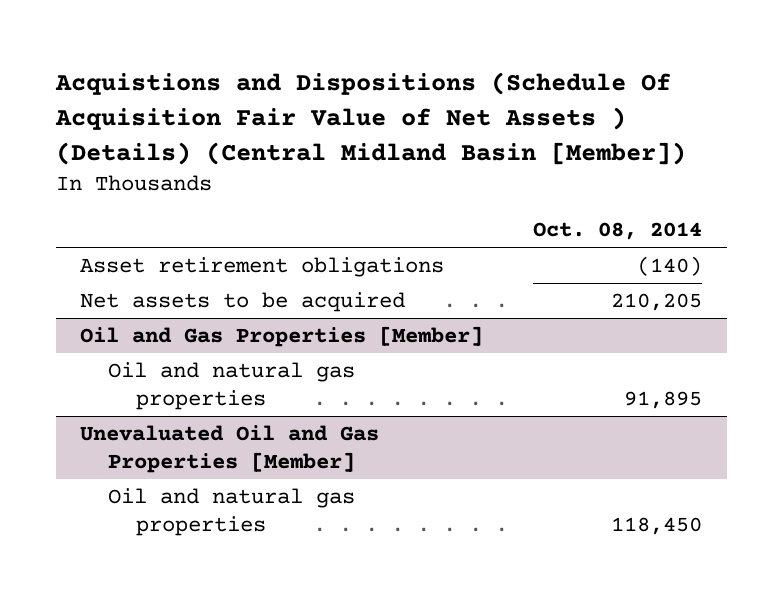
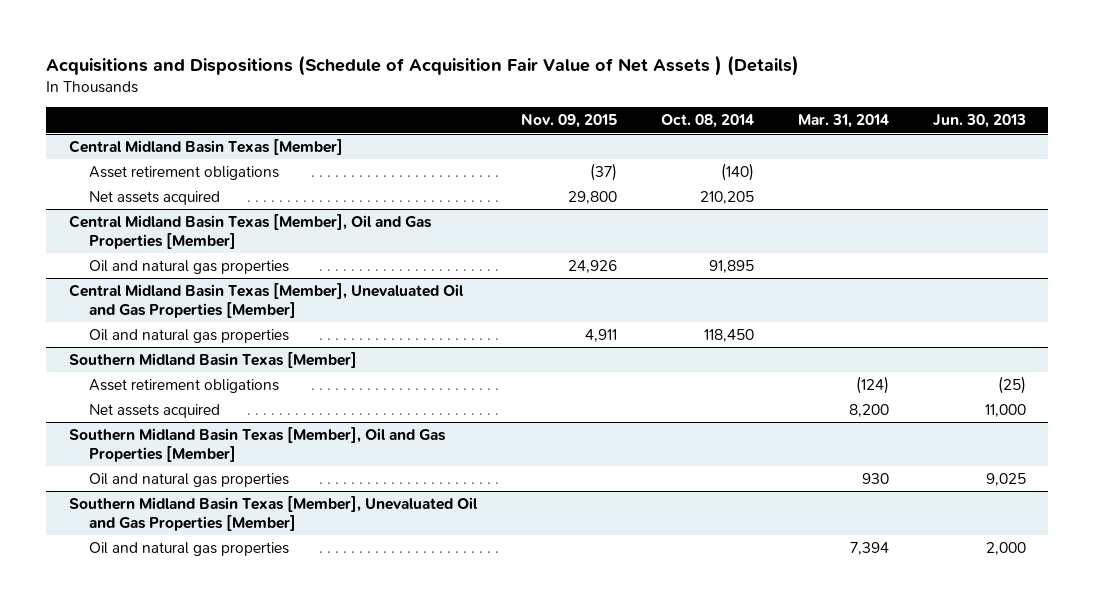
[54,72,686,165] Acquistions and Dispositions (Schedule Of Acquisition Fair Value of Net Assets ) (Details) (Central Midland Basin [Member]) -> [46,54,800,76] Acquisitions and Dispositions (Schedule of Acquisition Fair Value of Net Assets ) (Details)
none -> [520,114,617,129] Nov. 09, 2015
none -> [798,114,890,129] Mar. 31, 2014
none -> [933,114,1027,129] Jun. 30, 2013
none -> [68,139,343,156] Central Midland Basin Texas [Member]
[80,292,406,313] Net assets to be acquired -> [88,191,220,206] Net assets acquired
[80,326,484,348] Oil and Gas Properties [Member] -> [68,214,432,249] Central Midland Basin Texas [Member], Oil and Gas Properties [Member]
[80,425,380,474] Unevaluated Oil and Gas Properties [Member] -> [68,283,464,318] Central Midland Basin Texas [Member], Unevaluated Oil and Gas Properties [Member]
none -> [68,352,357,369] Southern Midland Basin Texas [Member]
none -> [88,379,279,394] Asset retirement obligations
none -> [88,404,220,419] Net assets acquired
none -> [68,427,446,462] Southern Midland Basin Texas [Member], Oil and Gas Properties [Member]
none -> [88,473,289,488] Oil and natural gas properties
none -> [68,496,478,531] Southern Midland Basin Texas [Member], Unevaluated Oil and Gas Properties [Member]
none -> [88,542,289,557] Oil and natural gas properties

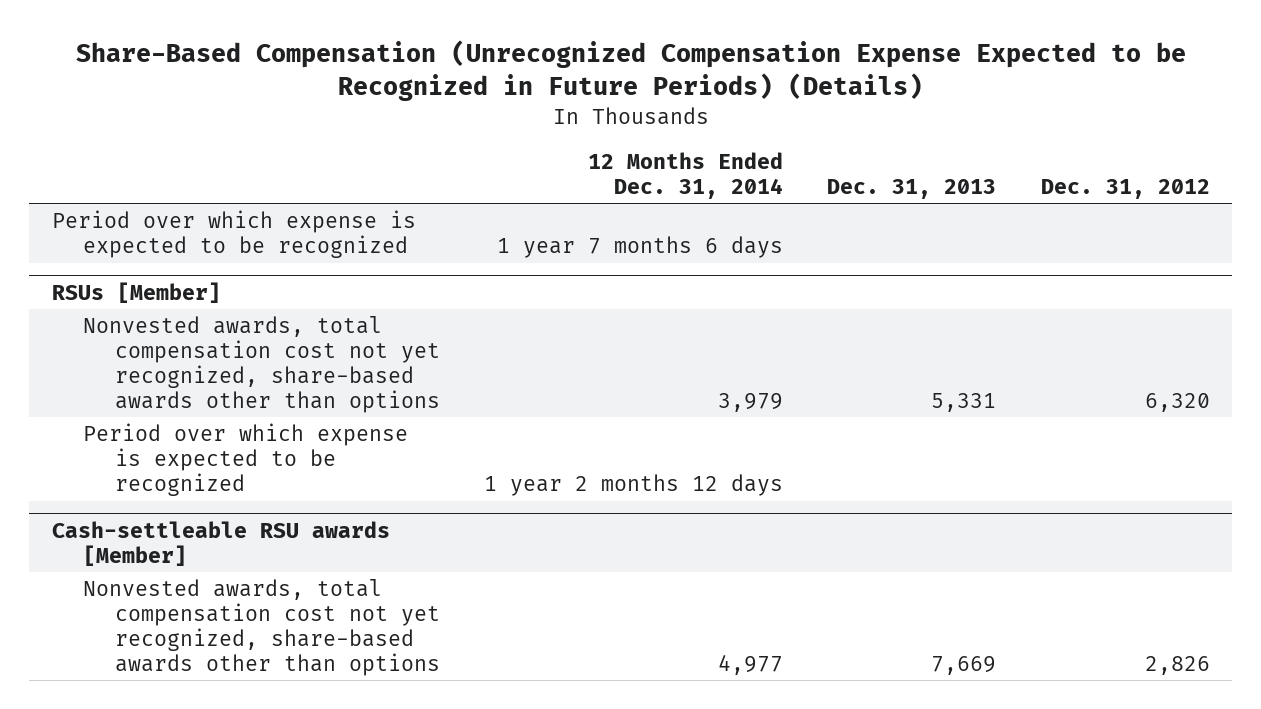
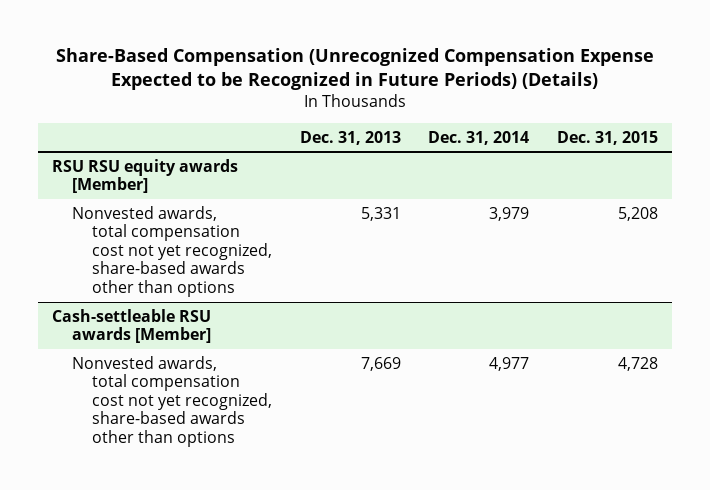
[588,151,784,199] 12 Months Ended Dec. 31, 2014 -> none
[1040,178,1210,199] Dec. 31, 2012 -> none
none -> [428,130,530,145] Dec. 31, 2014
none -> [557,130,659,145] Dec. 31, 2015
[51,210,416,259] Period over which expense is expected to be recognized -> none
[51,281,221,303] RSUs [Member] -> [51,158,238,194] RSU RSU equity awards [Member]
[83,423,409,497] Period over which expense is expected to be recognized -> none

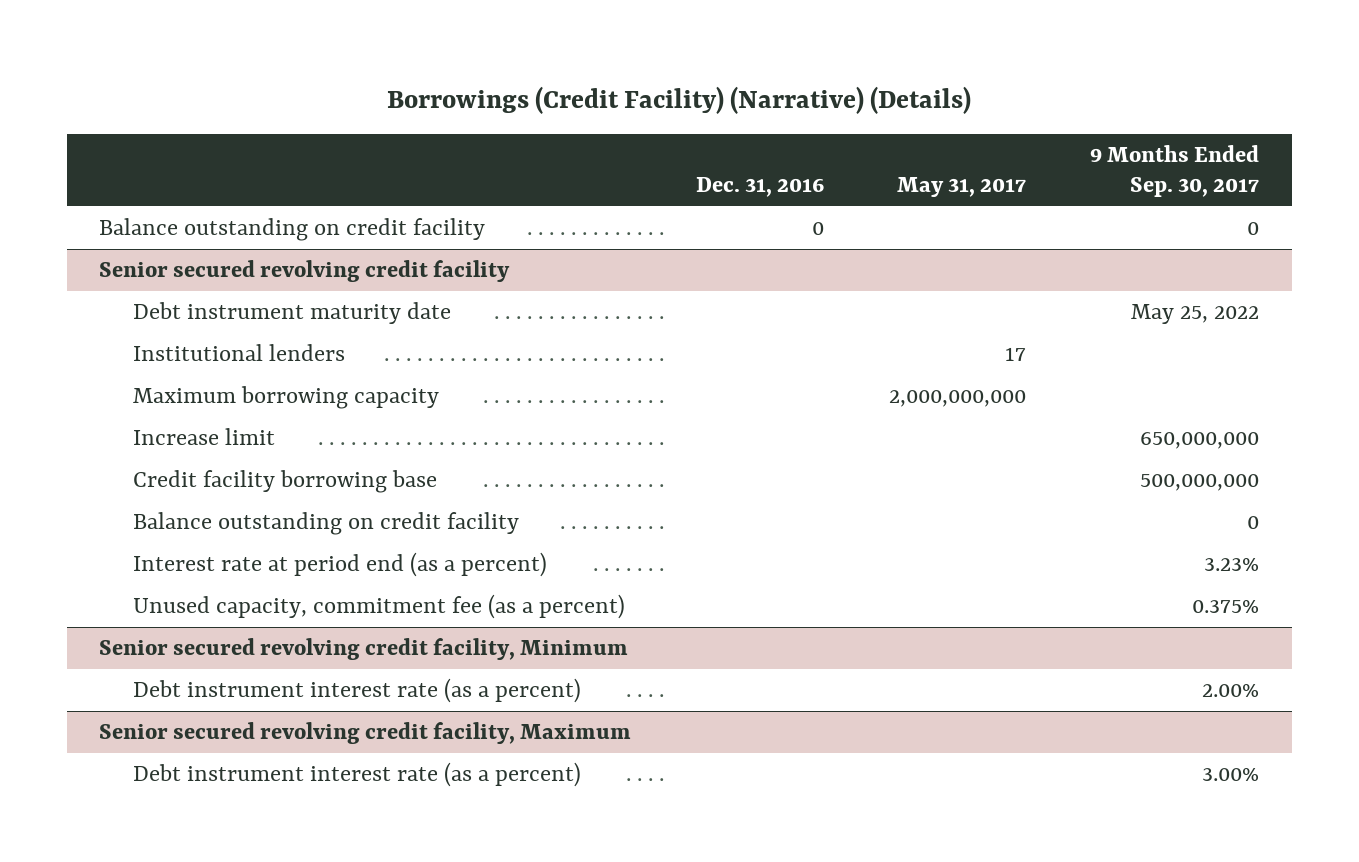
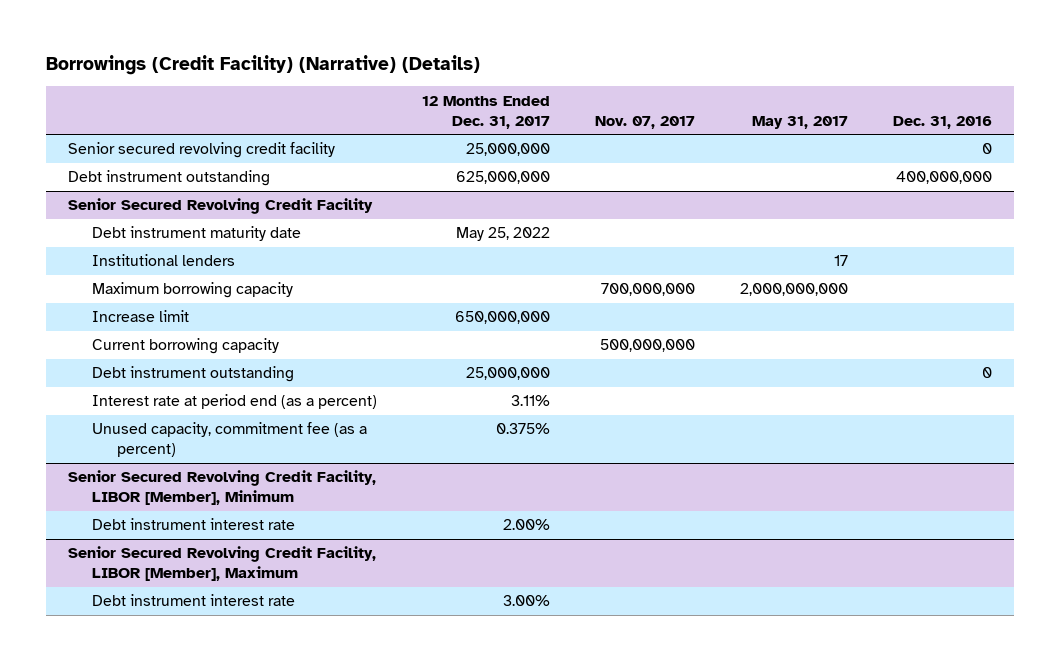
[1090,145,1260,198] 9 Months Ended Sep. 30, 2017 -> none
none -> [422,95,551,129] 12 Months Ended Dec. 31, 2017
none -> [595,115,696,129] Nov. 07, 2017
[99,218,486,242] Balance outstanding on credit facility -> none
none -> [68,142,336,159] Senior secured revolving credit facility
none -> [68,170,271,187] Debt instrument outstanding
[99,260,511,283] Senior secured revolving credit facility -> [68,198,374,215] Senior Secured Revolving Credit Facility
[132,512,519,536] Balance outstanding on credit facility -> none
[132,470,437,494] Credit facility borrowing base -> [92,338,280,355] Current borrowing capacity
none -> [92,366,295,383] Debt instrument outstanding
[99,638,629,661] Senior secured revolving credit facility, Minimum -> [68,470,377,506] Senior Secured Revolving Credit Facility, LIBOR [Member], Minimum
[132,678,581,704] Debt instrument interest rate (as a percent) -> [92,518,296,531] Debt instrument interest rate
[99,722,632,745] Senior secured revolving credit facility, Maximum -> [68,546,377,582] Senior Secured Revolving Credit Facility, LIBOR [Member], Maximum
[132,762,581,788] Debt instrument interest rate (as a percent) -> [92,594,296,607] Debt instrument interest rate

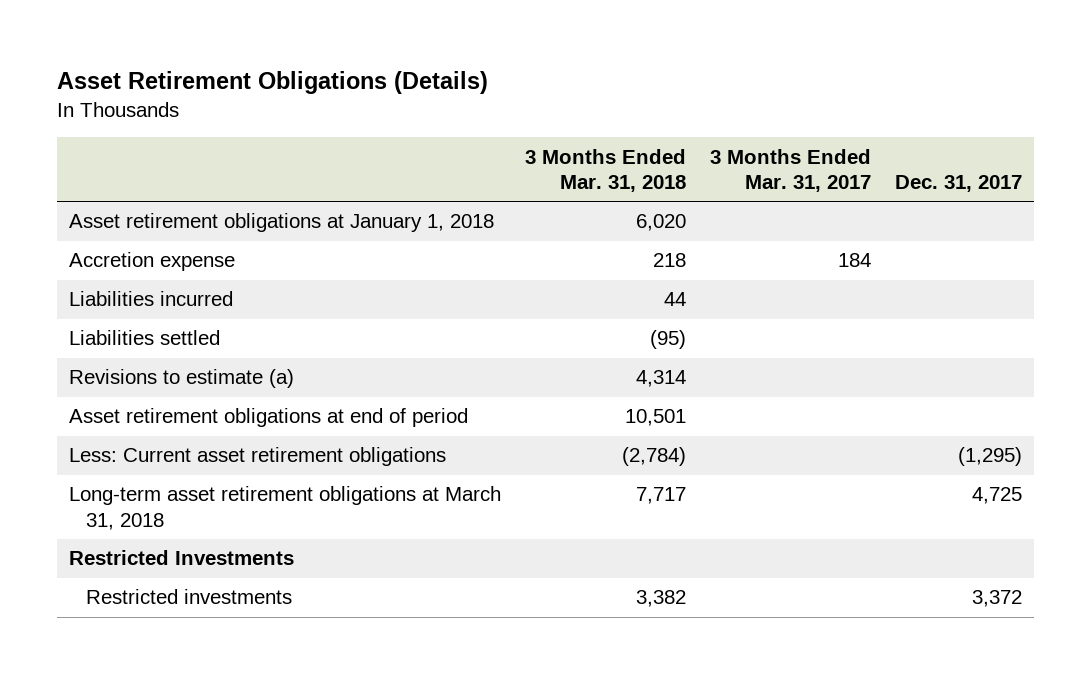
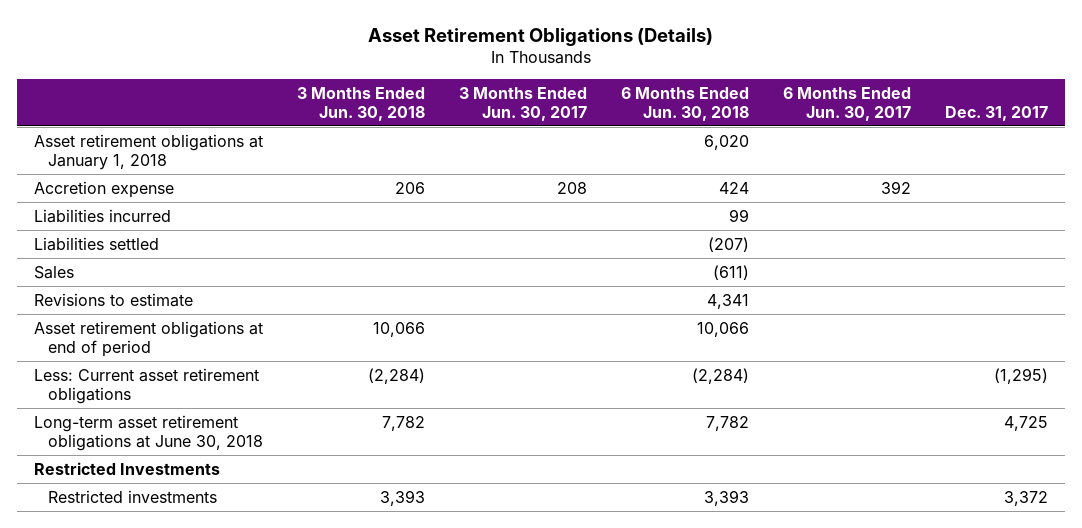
[525,148,687,192] 3 Months Ended Mar. 31, 2018 -> none
[710,148,872,192] 3 Months Ended Mar. 31, 2017 -> none
none -> [296,86,425,121] 3 Months Ended Jun. 30, 2018
none -> [458,86,587,121] 3 Months Ended Jun. 30, 2017
none -> [620,86,749,121] 6 Months Ended Jun. 30, 2018
none -> [782,86,911,121] 6 Months Ended Jun. 30, 2017
none -> [33,265,74,279] Sales
[69,369,295,389] Revisions to estimate (a) -> [33,292,193,307] Revisions to estimate
[69,486,502,530] Long-term asset retirement obligations at March 31, 2018 -> [33,414,263,451] Long-term asset retirement obligations at June 30, 2018

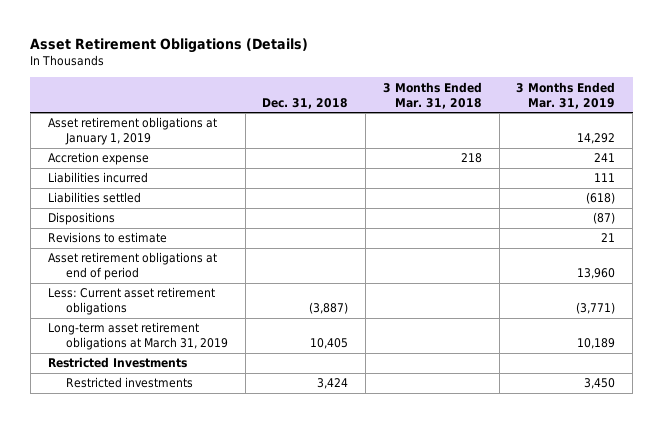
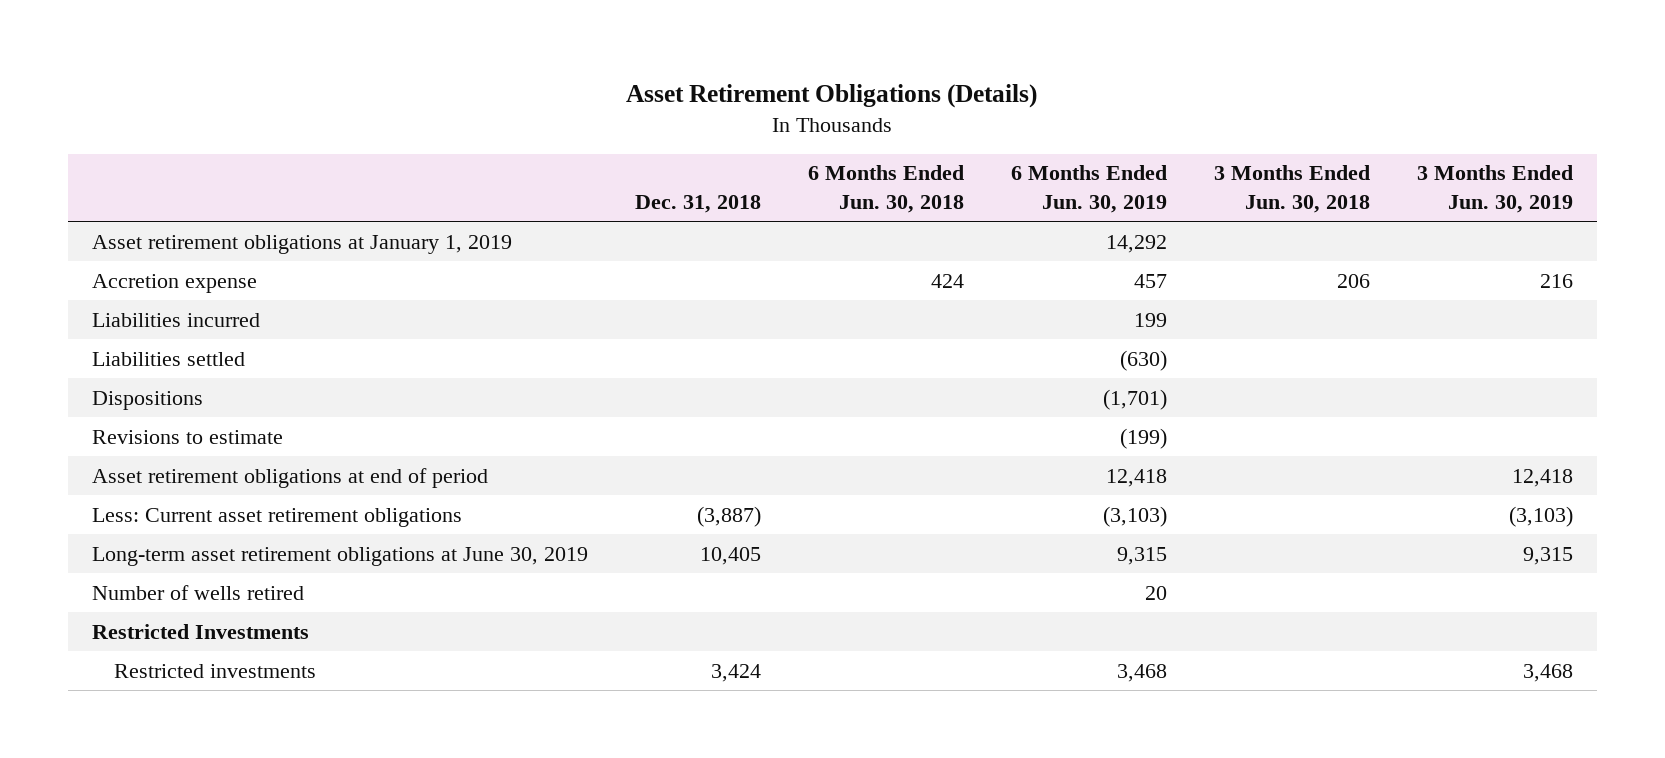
[382,81,482,109] 3 Months Ended Mar. 31, 2018 -> none
[516,81,616,109] 3 Months Ended Mar. 31, 2019 -> none
none -> [807,165,964,213] 6 Months Ended Jun. 30, 2018
none -> [1011,165,1168,213] 6 Months Ended Jun. 30, 2019
none -> [1214,165,1371,213] 3 Months Ended Jun. 30, 2018
none -> [1417,165,1574,213] 3 Months Ended Jun. 30, 2019
[47,322,228,351] Long-term asset retirement obligations at March 31, 2019 -> [91,546,588,566] Long-term asset retirement obligations at June 30, 2019
none -> [91,584,304,600] Number of wells retired

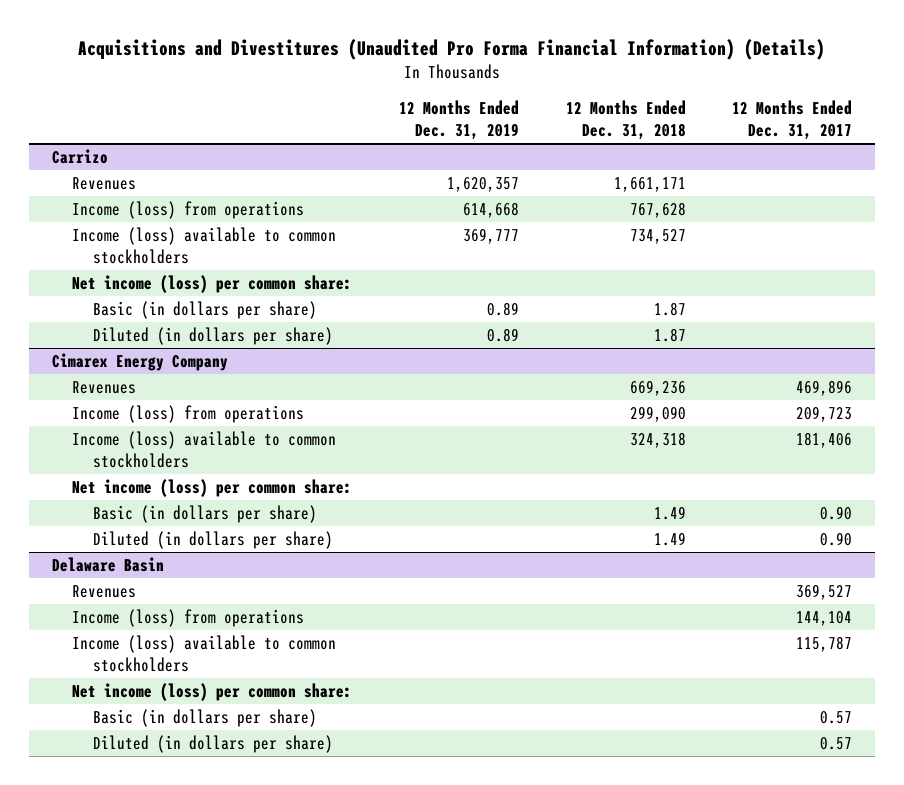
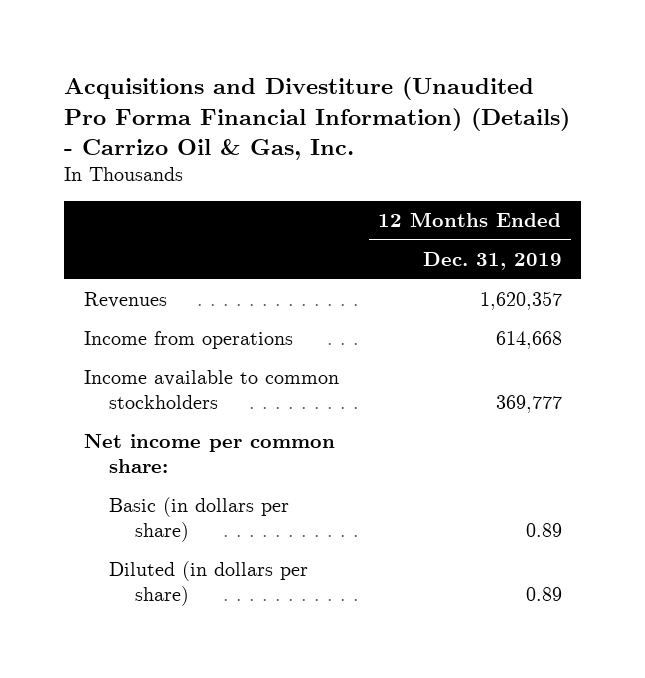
[78,39,826,61] Acquisitions and Divestitures (Unaudited Pro Forma Financial Information) (Details) -> [64,77,571,160] Acquisitions and Divestiture (Unaudited Pro Forma Financial Information) (Details) - Carrizo Oil & Gas, Inc.
[565,99,686,140] 12 Months Ended Dec. 31, 2018 -> none
[732,99,853,140] 12 Months Ended Dec. 31, 2017 -> none
[52,148,109,164] Carrizo -> none
[72,200,305,219] Income (loss) from operations -> [83,331,293,350] Income from operations
[72,226,337,264] Income (loss) available to common stockholders -> [83,370,339,409] Income available to common stockholders
[72,274,353,293] Net income (loss) per common share: -> [83,434,335,473] Net income per common share:
[52,352,229,371] Cimarex Energy Company -> none
[72,380,137,394] Revenues -> none
[72,404,305,423] Income (loss) from operations -> none
[72,430,337,468] Income (loss) available to common stockholders -> none
[72,478,353,497] Net income (loss) per common share: -> none
[92,504,317,523] Basic (in dollars per share) -> none
[92,530,333,549] Diluted (in dollars per share) -> none
[52,556,165,572] Delaware Basin -> none
[72,584,137,598] Revenues -> none
[72,608,305,627] Income (loss) from operations -> none
[72,634,337,672] Income (loss) available to common stockholders -> none
[72,682,353,701] Net income (loss) per common share: -> none
[92,708,317,727] Basic (in dollars per share) -> none
[92,734,333,753] Diluted (in dollars per share) -> none

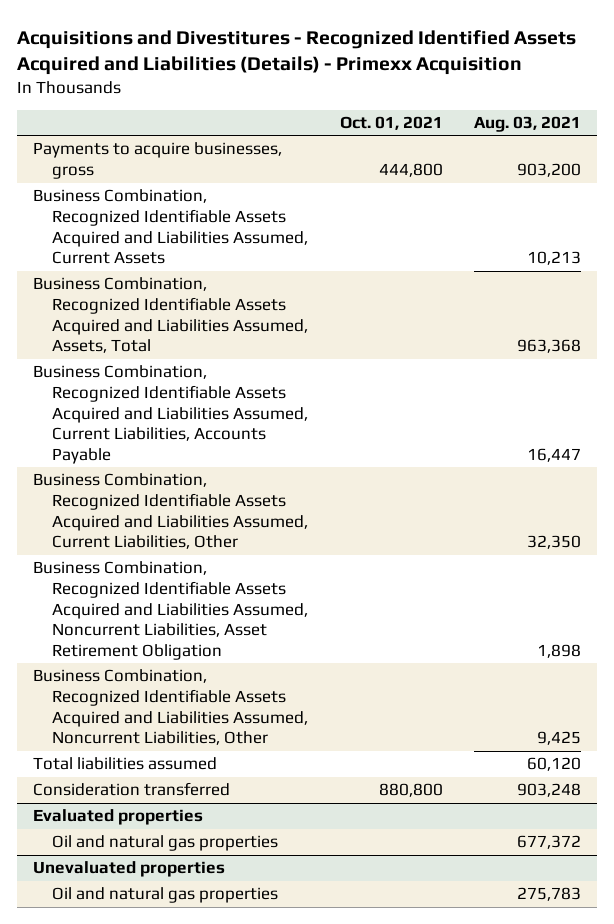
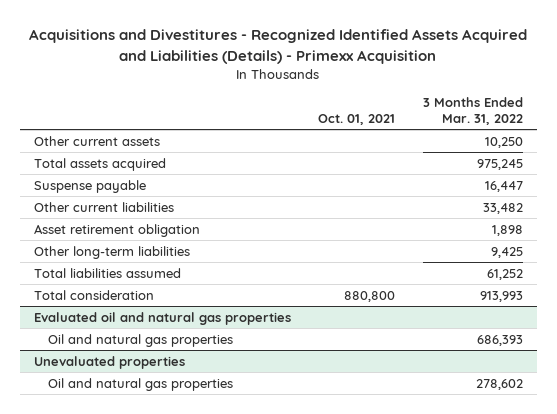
[474,116,582,133] Aug. 03, 2021 -> none
none -> [423,97,524,126] 3 Months Ended Mar. 31, 2022
[33,142,283,180] Payments to acquire businesses, gross -> none
[33,189,309,265] Business Combination, Recognized Identifiable Assets Acquired and Liabilities Assumed, Current Assets -> [33,135,160,146] Other current assets
[33,277,309,354] Business Combination, Recognized Identifiable Assets Acquired and Liabilities Assumed, Assets, Total -> [33,157,166,171] Total assets acquired
[33,365,309,464] Business Combination, Recognized Identifiable Assets Acquired and Liabilities Assumed, Current Liabilities, Accounts Payable -> [33,179,146,193] Suspense payable
[33,473,309,550] Business Combination, Recognized Identifiable Assets Acquired and Liabilities Assumed, Current Liabilities, Other -> [33,201,174,212] Other current liabilities
[33,561,309,660] Business Combination, Recognized Identifiable Assets Acquired and Liabilities Assumed, Noncurrent Liabilities, Asset Retirement Obligation -> [33,223,200,237] Asset retirement obligation
[33,669,309,746] Business Combination, Recognized Identifiable Assets Acquired and Liabilities Assumed, Noncurrent Liabilities, Other -> [33,245,190,259] Other long-term liabilities
[33,782,231,797] Consideration transferred -> [33,289,154,300] Total consideration
[33,809,204,826] Evaluated properties -> [33,311,291,325] Evaluated oil and natural gas properties

